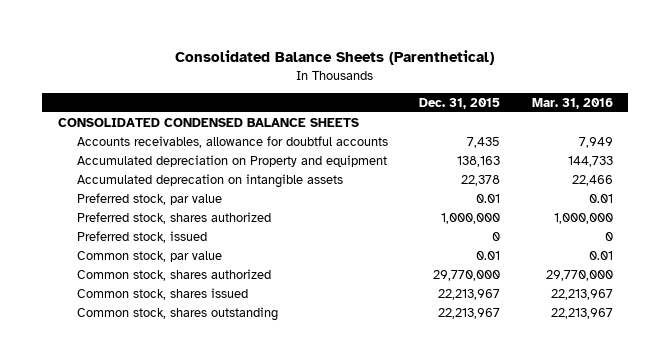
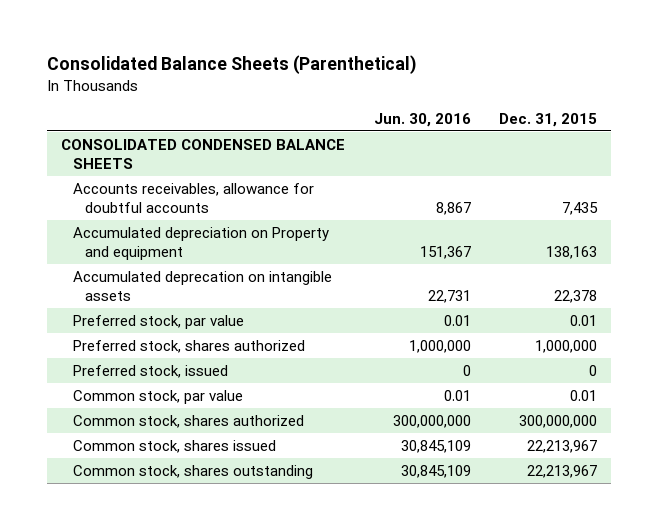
[531,97,613,109] Mar. 31, 2016 -> none
none -> [373,112,471,127] Jun. 30, 2016
[433,270,501,282] 29,770,000 -> [519,414,598,428] 300,000,000

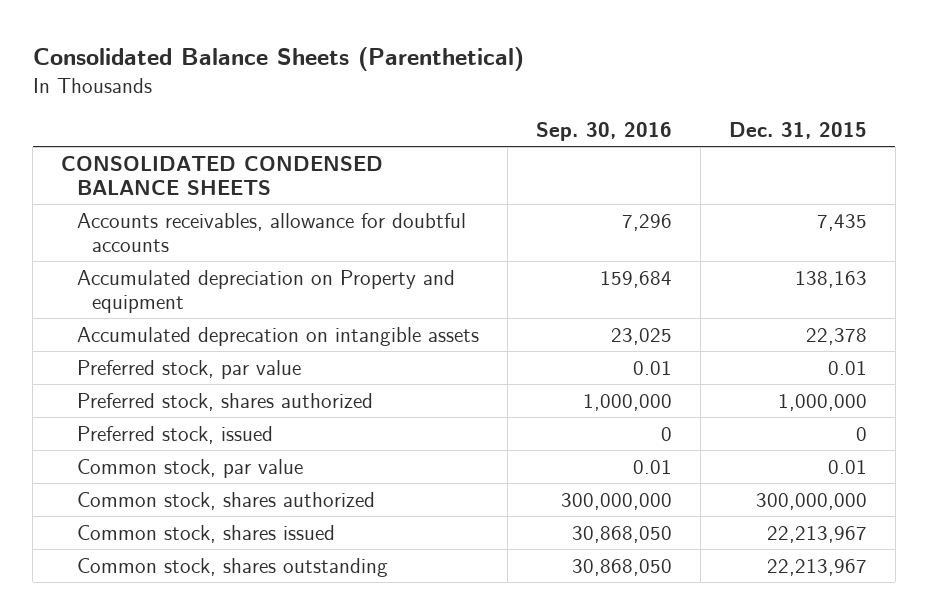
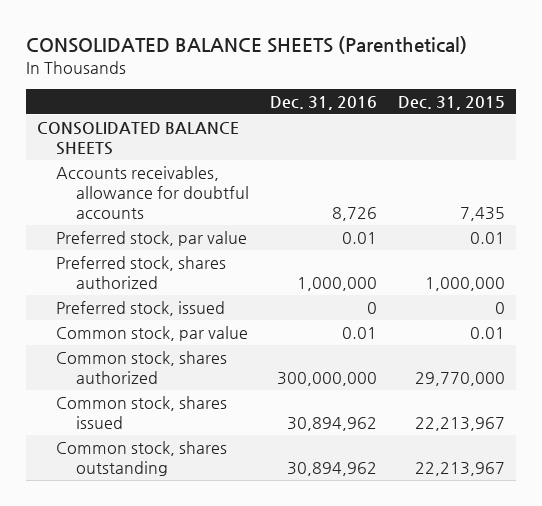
[32,46,524,71] Consolidated Balance Sheets (Parenthetical) -> [25,36,467,55] CONSOLIDATED BALANCE SHEETS (Parenthetical)
[535,122,672,142] Sep. 30, 2016 -> none
none -> [270,96,378,111] Dec. 31, 2016
[61,155,384,195] CONSOLIDATED CONDENSED BALANCE SHEETS -> [36,122,239,156] CONSOLIDATED BALANCE SHEETS
[76,269,455,313] Accumulated depreciation on Property and equipment -> none
[76,326,479,346] Accumulated deprecation on intangible assets -> none
[755,492,867,510] 300,000,000 -> [415,372,506,387] 29,770,000

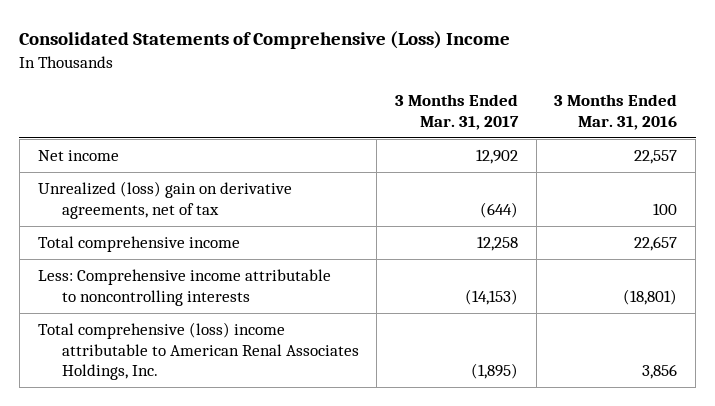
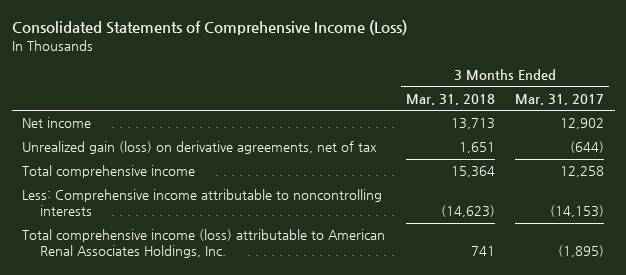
[19,31,511,50] Consolidated Statements of Comprehensive (Loss) Income -> [11,20,407,36] Consolidated Statements of Comprehensive Income (Loss)
[554,94,678,131] 3 Months Ended Mar. 31, 2016 -> none
none -> [405,94,495,106] Mar. 31, 2018
[37,181,292,219] Unrealized (loss) gain on derivative agreements, net of tax -> [22,141,378,155] Unrealized gain (loss) on derivative agreements, net of tax
[37,322,359,381] Total comprehensive (loss) income attributable to American Renal Associates Holdings, Inc. -> [22,229,386,259] Total comprehensive income (loss) attributable to American Renal Associates Holdings, Inc.

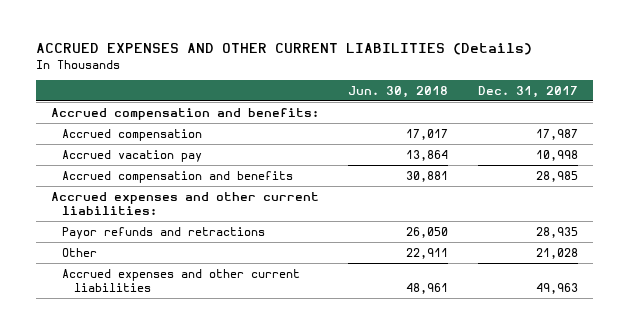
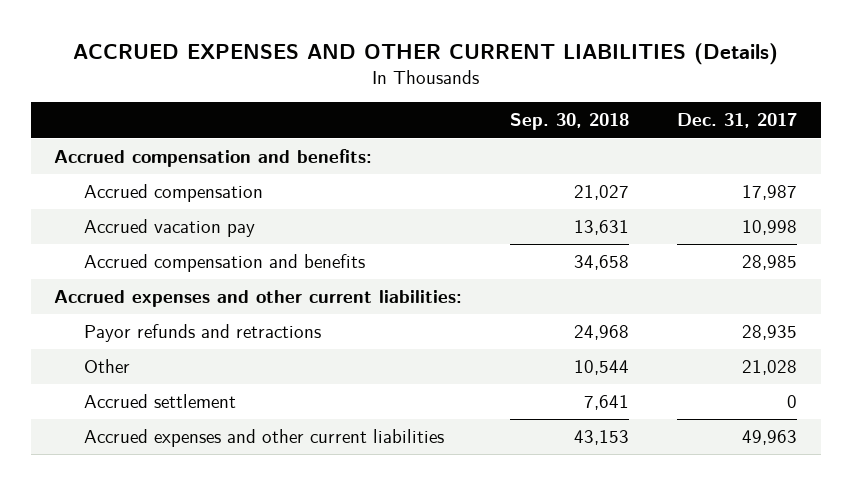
[348,85,449,98] Jun. 30, 2018 -> none
none -> [510,113,630,131] Sep. 30, 2018
none -> [83,394,236,409] Accrued settlement

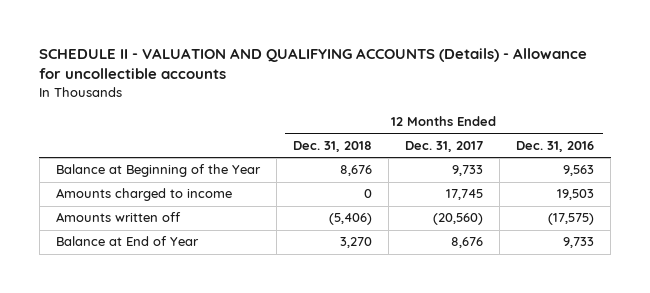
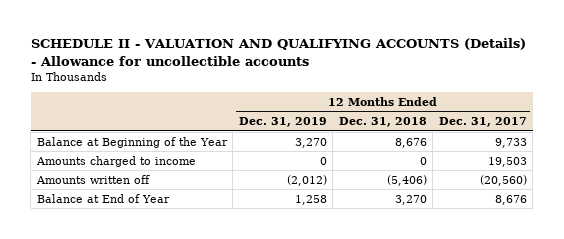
[516,140,595,152] Dec. 31, 2016 -> none
none -> [238,117,327,128] Dec. 31, 2019
[446,189,484,201] 17,745 -> [487,156,527,167] 19,503

